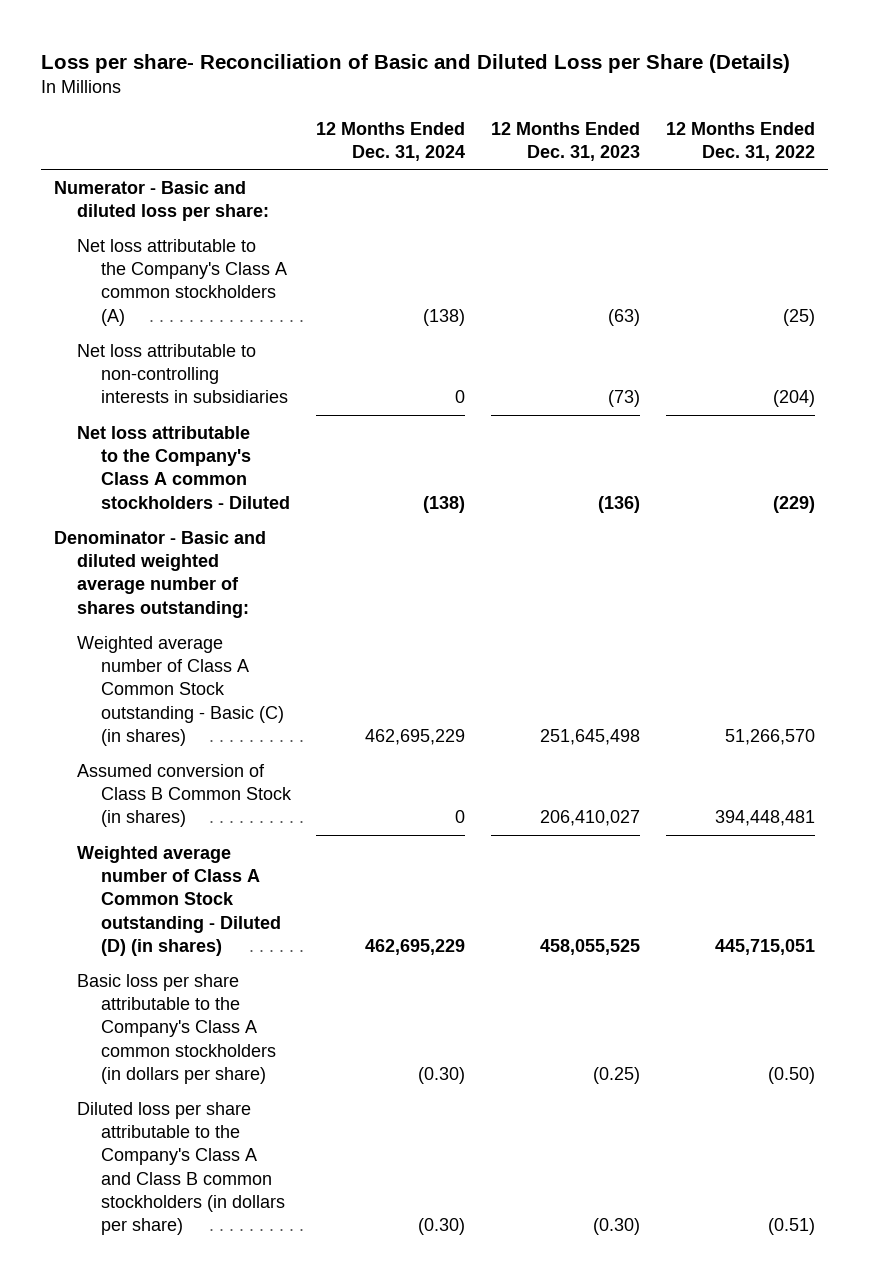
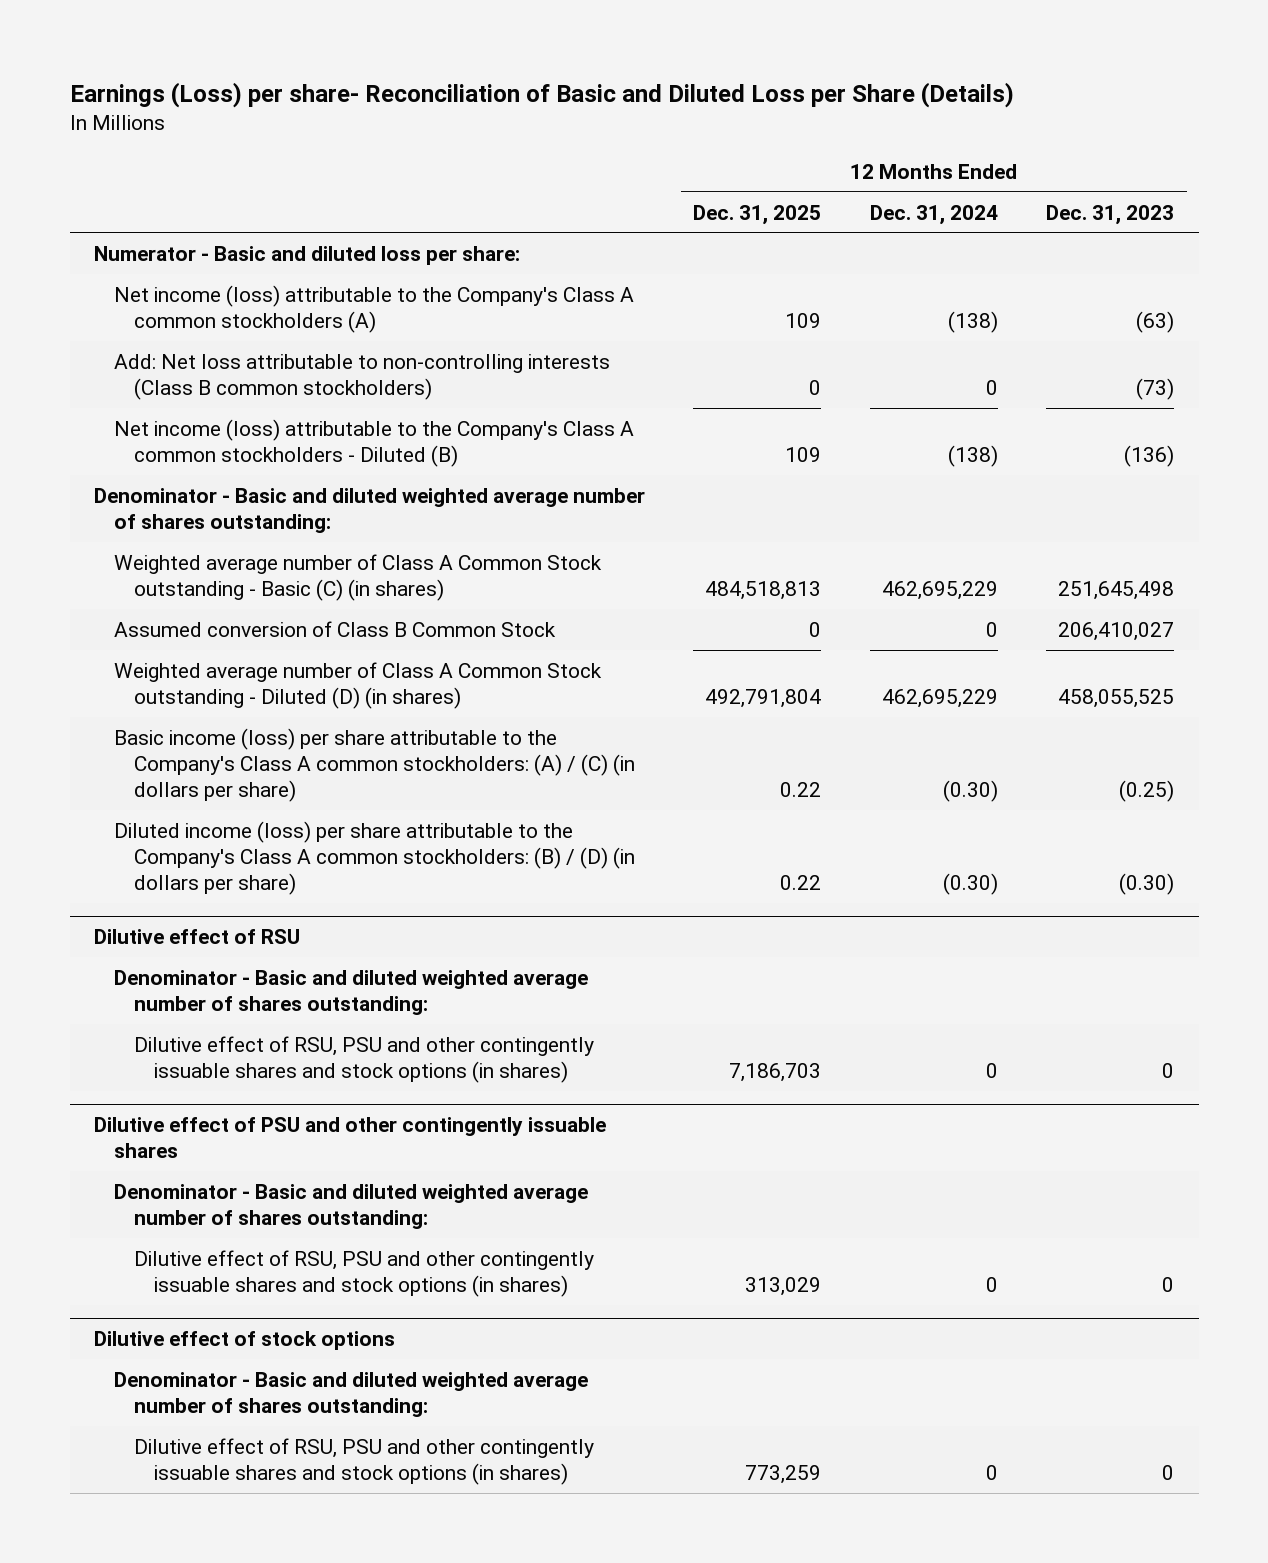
[40,53,790,73] Loss per share- Reconciliation of Basic and Diluted Loss per Share (Details) -> [69,82,1014,109] Earnings (Loss) per share- Reconciliation of Basic and Diluted Loss per Share (Details)
[665,121,815,161] 12 Months Ended Dec. 31, 2022 -> none
none -> [693,204,822,225] Dec. 31, 2025
[77,238,287,326] Net loss attributable to the Company's Class A common stockholders (A) -> [113,284,634,333] Net income (loss) attributable to the Company's Class A common stockholders (A)
[77,343,288,404] Net loss attributable to non-controlling interests in subsidiaries -> [113,353,610,400] Add: Net loss attributable to non-controlling interests (Class B common stockholders)
[77,425,290,509] Net loss attributable to the Company's Class A common stockholders - Diluted -> [113,418,634,467] Net income (loss) attributable to the Company's Class A common stockholders - Diluted (B)
[77,763,292,828] Assumed conversion of Class B Common Stock (in shares) -> [113,620,556,637] Assumed conversion of Class B Common Stock
[77,973,276,1084] Basic loss per share attributable to the Company's Class A common stockholders (in dollars per share) -> [113,727,635,803] Basic income (loss) per share attributable to the Company's Class A common stockholders: (A) / (C) (in dollars per share)
[77,1101,285,1236] Diluted loss per share attributable to the Company's Class A and Class B common stockholders (in dollars per share) -> [113,820,635,896] Diluted income (loss) per share attributable to the Company's Class A common stockholders: (B) / (D) (in dollars per share)
none -> [93,928,300,944] Dilutive effect of RSU
none -> [113,969,588,1015] Denominator - Basic and diluted weighted average number of shares outstanding:
none -> [133,1035,594,1083] Dilutive effect of RSU, PSU and other contingently issuable shares and stock options (in shares)
none -> [93,1116,606,1159] Dilutive effect of PSU and other contingently issuable shares
none -> [113,1183,588,1229] Denominator - Basic and diluted weighted average number of shares outstanding:
none -> [133,1249,594,1297] Dilutive effect of RSU, PSU and other contingently issuable shares and stock options (in shares)
none -> [93,1330,395,1350] Dilutive effect of stock options
none -> [113,1371,588,1417] Denominator - Basic and diluted weighted average number of shares outstanding:
none -> [133,1437,594,1485] Dilutive effect of RSU, PSU and other contingently issuable shares and stock options (in shares)

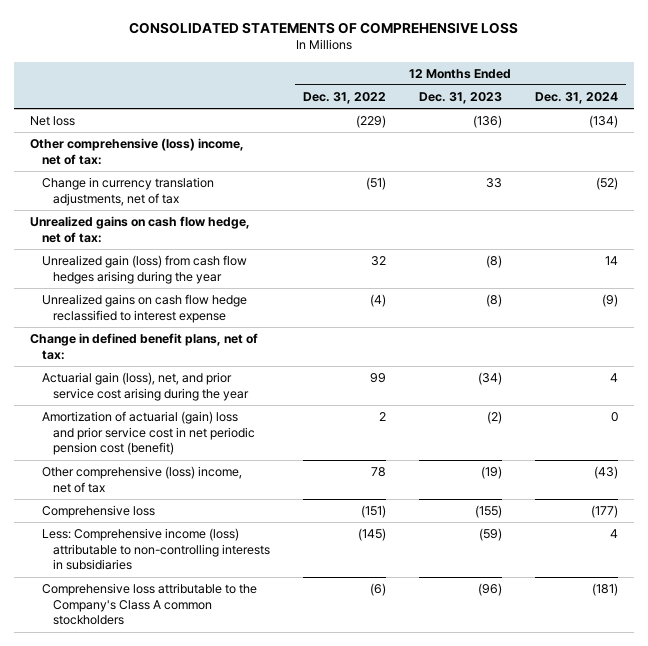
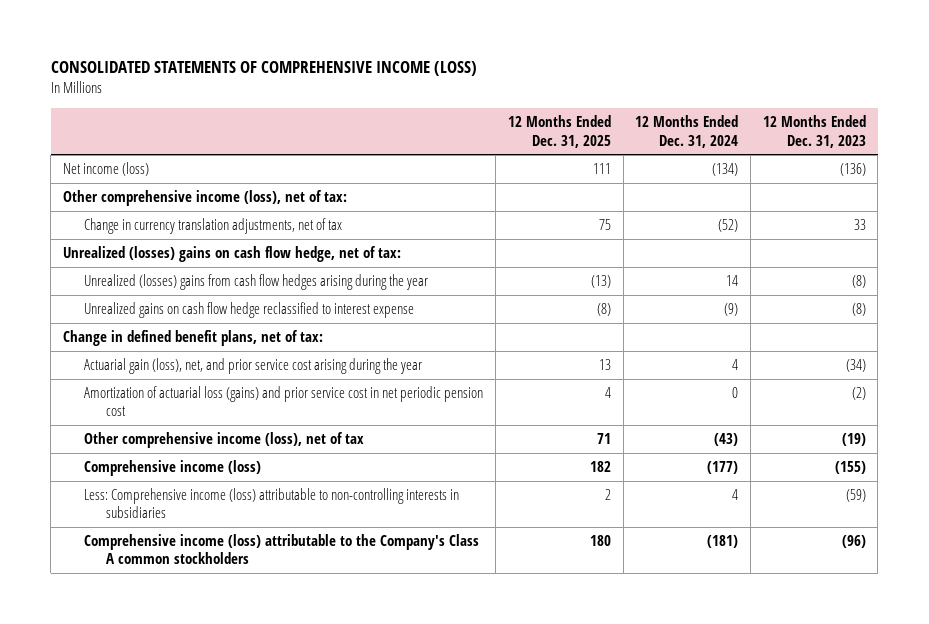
[129,21,519,34] CONSOLIDATED STATEMENTS OF COMPREHENSIVE LOSS -> [50,61,477,77] CONSOLIDATED STATEMENTS OF COMPREHENSIVE INCOME (LOSS)
[303,91,387,104] Dec. 31, 2022 -> none
none -> [507,115,611,148] 12 Months Ended Dec. 31, 2025
[30,116,76,127] Net loss -> [62,162,149,177] Net income (loss)
[30,138,245,165] Other comprehensive (loss) income, net of tax: -> [62,190,347,207] Other comprehensive income (loss), net of tax:
[30,216,251,243] Unrealized gains on cash flow hedge, net of tax: -> [62,246,401,263] Unrealized (losses) gains on cash flow hedge, net of tax:
[41,255,247,284] Unrealized gain (loss) from cash flow hedges arising during the year -> [84,274,429,291] Unrealized (losses) gains from cash flow hedges arising during the year
[41,411,256,456] Amortization of actuarial (gain) loss and prior service cost in net periodic pension cost (benefit) -> [84,386,484,417] Amortization of actuarial loss (gains) and prior service cost in net periodic pension cost
[41,466,242,493] Other comprehensive (loss) income, net of tax -> [84,432,365,449] Other comprehensive income (loss), net of tax
[41,505,155,519] Comprehensive loss -> [84,460,262,477] Comprehensive income (loss)
[41,583,257,626] Comprehensive loss attributable to the Company's Class A common stockholders -> [84,534,480,565] Comprehensive income (loss) attributable to the Company's Class A common stockholders

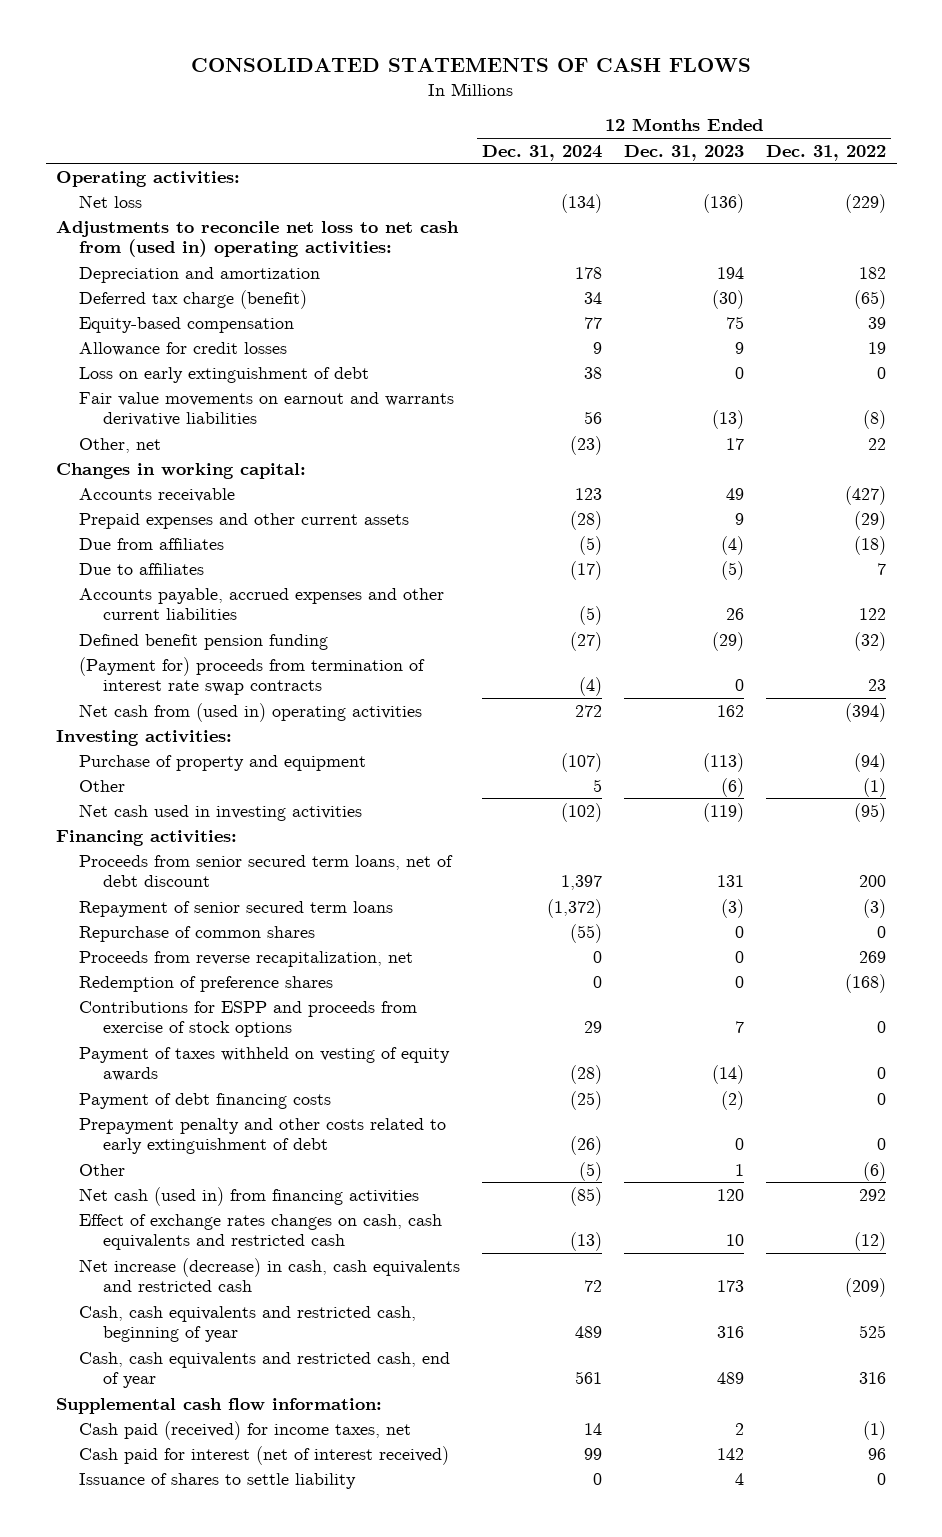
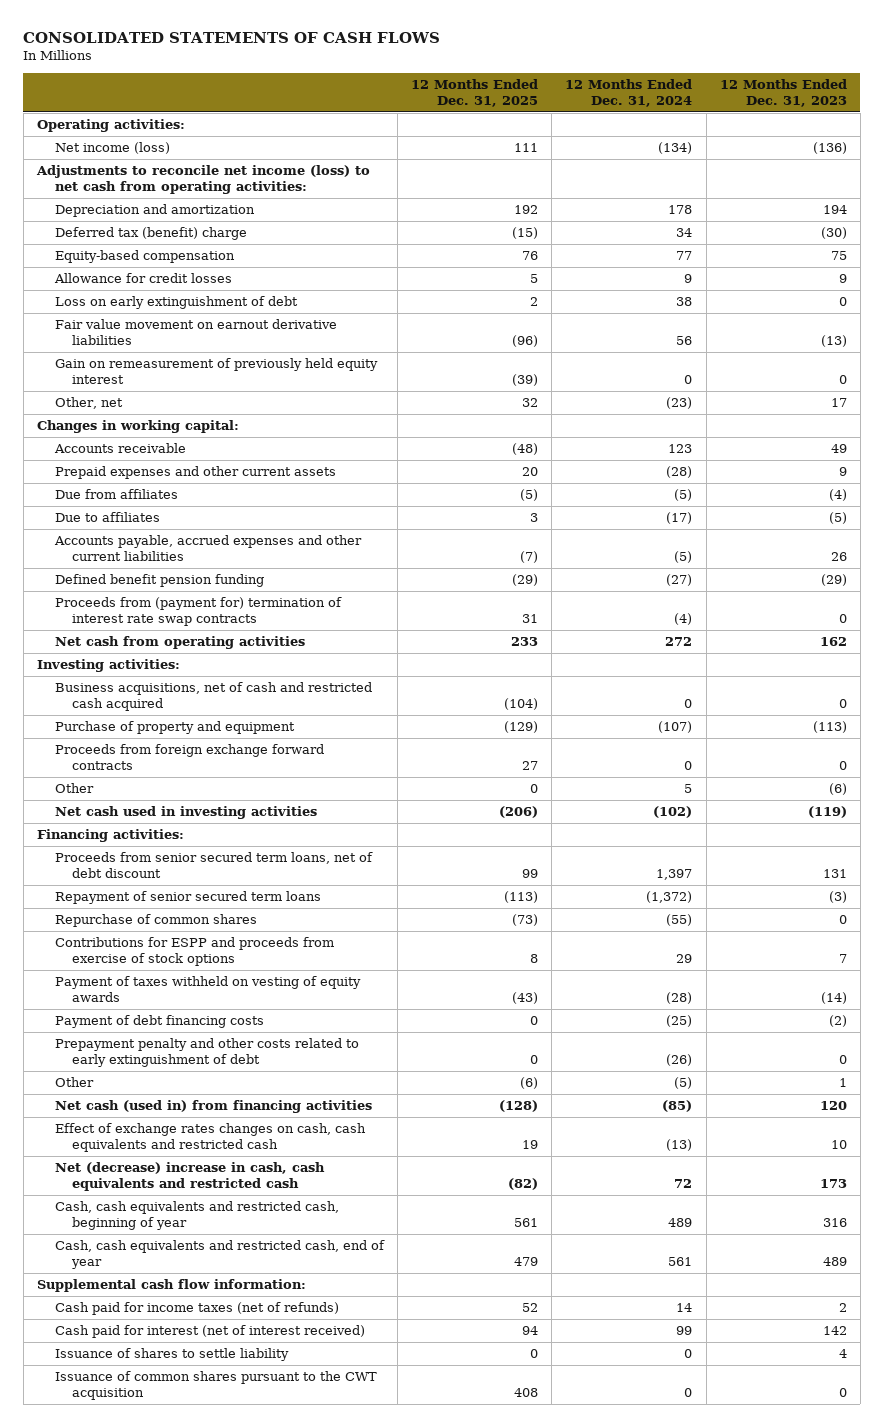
[765,144,886,161] Dec. 31, 2022 -> none
none -> [411,78,539,107] 12 Months Ended Dec. 31, 2025
[79,194,143,208] Net loss -> [54,141,170,154] Net income (loss)
[56,219,460,258] Adjustments to reconcile net loss to net cash from (used in) operating activities: -> [36,164,371,194] Adjustments to reconcile net income (loss) to net cash from operating activities:
[79,289,308,309] Deferred tax charge (benefit) -> [54,226,247,240] Deferred tax (benefit) charge
[79,391,455,427] Fair value movements on earnout and warrants derivative liabilities -> [54,318,337,345] Fair value movement on earnout derivative liabilities
none -> [54,357,378,384] Gain on remeasurement of previously held equity interest
[79,656,426,696] (Payment for) proceeds from termination of interest rate swap contracts -> [54,596,342,626] Proceeds from (payment for) termination of interest rate swap contracts
[79,702,423,722] Net cash from (used in) operating activities -> [54,635,305,649] Net cash from operating activities
none -> [54,681,372,711] Business acquisitions, net of cash and restricted cash acquired
none -> [54,743,324,770] Proceeds from foreign exchange forward contracts
[79,950,414,967] Proceeds from reverse recapitalization, net -> none
[79,975,334,992] Redemption of preference shares -> none
[79,1257,461,1293] Net increase (decrease) in cash, cash equivalents and restricted cash -> [54,1161,325,1191] Net (decrease) increase in cash, cash equivalents and restricted cash
[79,1420,412,1440] Cash paid (received) for income taxes, net -> [54,1301,339,1315] Cash paid for income taxes (net of refunds)
none -> [54,1370,377,1400] Issuance of common shares pursuant to the CWT acquisition

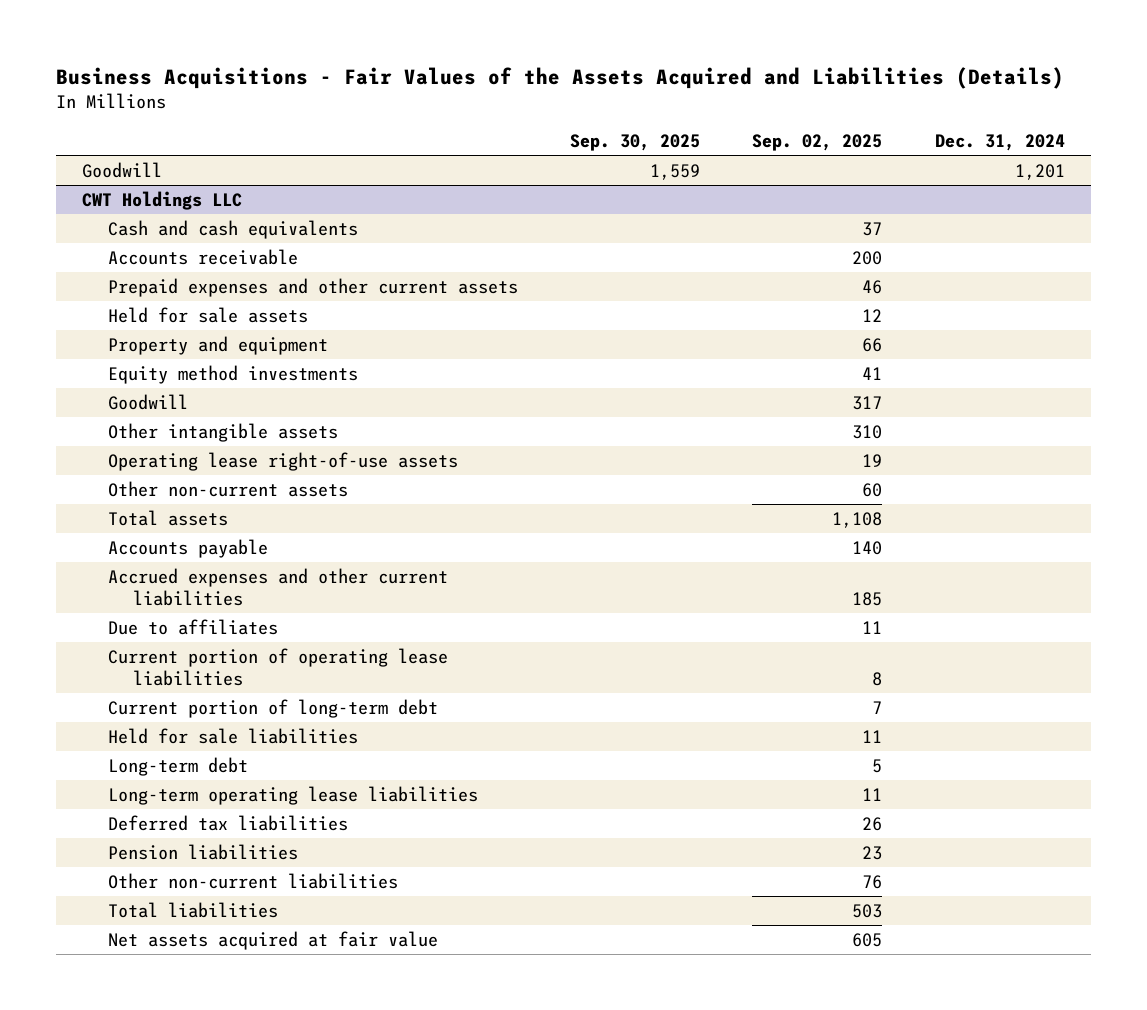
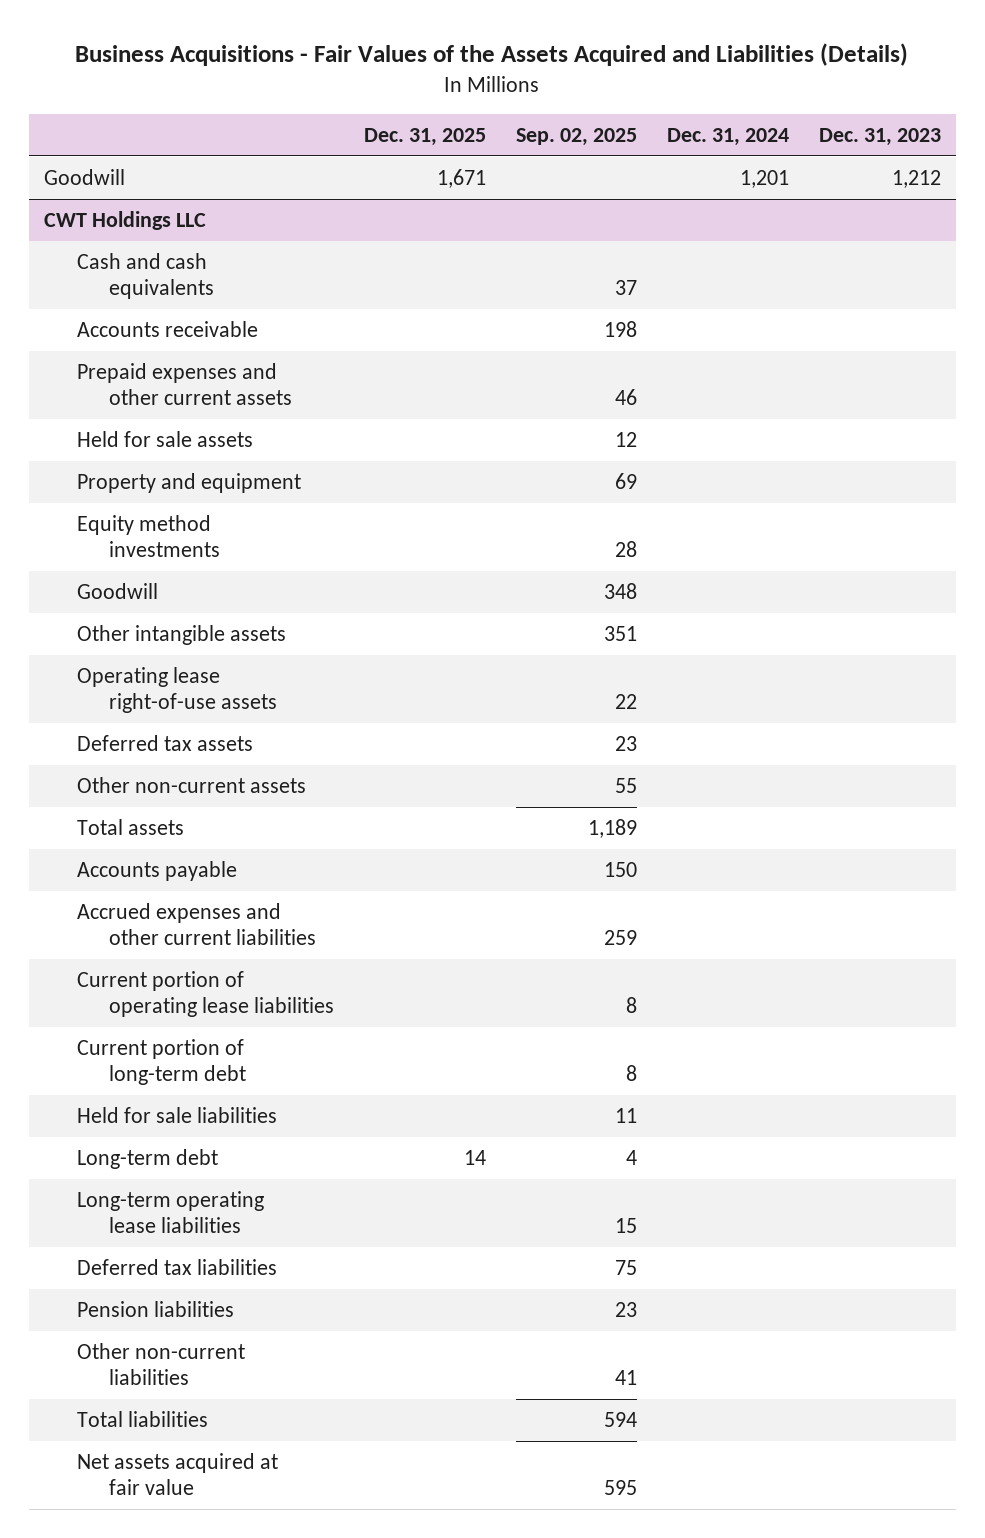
[570,134,701,152] Sep. 30, 2025 -> none
none -> [364,127,487,146] Dec. 31, 2025
none -> [819,127,942,146] Dec. 31, 2023
[852,250,883,265] 200 -> [604,321,638,338] 198
[107,618,278,635] Due to affiliates -> none
[862,337,883,352] 66 -> [615,473,638,490] 69
[862,366,883,380] 41 -> [615,540,638,557] 28
[852,395,883,410] 317 -> [604,583,638,600] 348
[852,424,883,439] 310 -> [604,626,638,642] 351
[862,453,883,467] 19 -> [615,693,638,709] 22
none -> [76,735,253,752] Deferred tax assets
[862,482,883,497] 60 -> [615,778,638,794] 55
[832,511,883,528] 1,108 -> [588,819,638,839] 1,189
[852,540,883,555] 140 -> [604,862,638,878] 150
[852,592,883,607] 185 -> [604,929,638,945] 259
[872,700,883,714] 7 -> [626,1064,638,1081] 8
[872,758,883,773] 5 -> [626,1150,638,1166] 4
[862,787,883,801] 11 -> [615,1217,638,1233] 15
[862,816,883,831] 26 -> [615,1260,638,1276] 75
[862,874,883,889] 76 -> [615,1369,638,1385] 41
[852,903,883,918] 503 -> [604,1412,638,1428] 594
[852,932,883,947] 605 -> [604,1479,638,1495] 595

